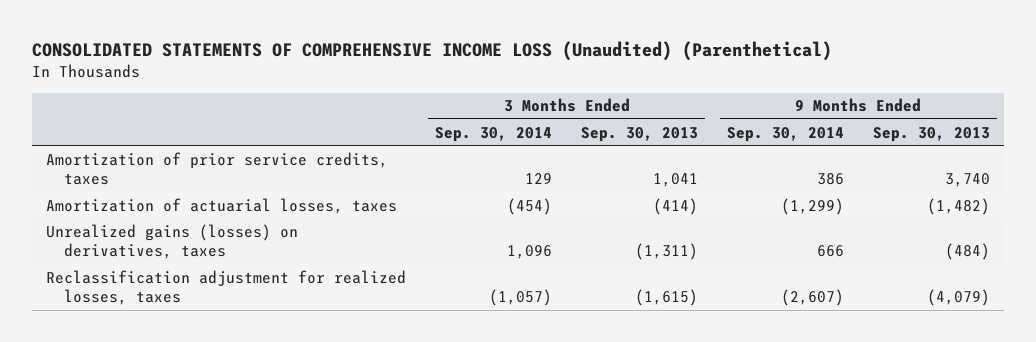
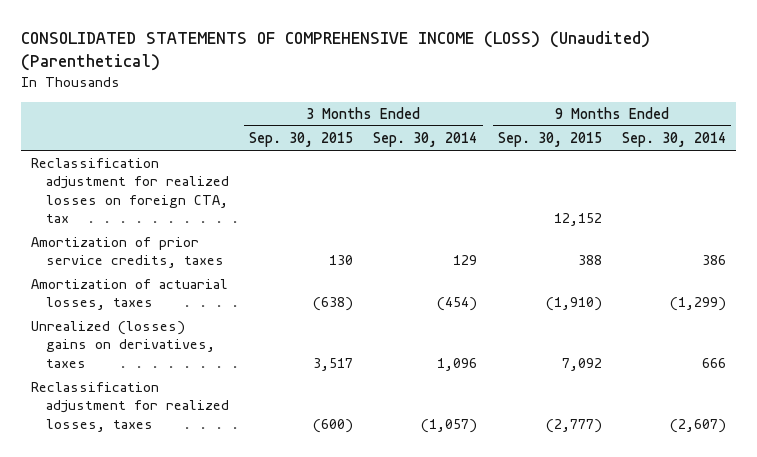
[32,41,833,62] CONSOLIDATED STATEMENTS OF COMPREHENSIVE INCOME LOSS (Unaudited) (Parenthetical) -> [21,31,651,72] CONSOLIDATED STATEMENTS OF COMPREHENSIVE INCOME (LOSS) (Unaudited) (Parenthetical)
[580,126,698,142] Sep. 30, 2013 -> none
[872,126,990,142] Sep. 30, 2013 -> none
none -> [249,132,354,148] Sep. 30, 2015
none -> [497,132,602,148] Sep. 30, 2015
none -> [31,158,229,223] Reclassification adjustment for realized losses on foreign CTA, tax
[46,223,299,260] Unrealized gains (losses) on derivatives, taxes -> [31,321,215,368] Unrealized (losses) gains on derivatives, taxes

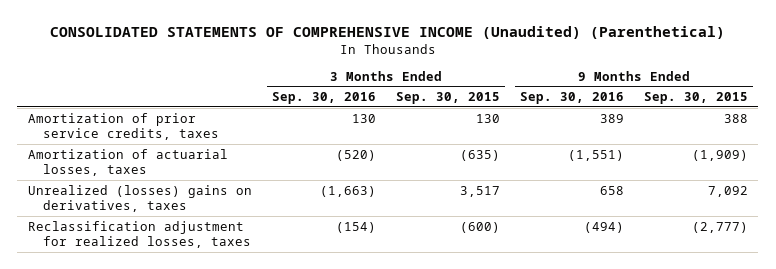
[21,31,651,72] CONSOLIDATED STATEMENTS OF COMPREHENSIVE INCOME (LOSS) (Unaudited) (Parenthetical) -> [49,25,725,39] CONSOLIDATED STATEMENTS OF COMPREHENSIVE INCOME (Unaudited) (Parenthetical)
[373,132,478,148] Sep. 30, 2014 -> none
[622,132,727,148] Sep. 30, 2014 -> none
none -> [271,92,376,105] Sep. 30, 2016
none -> [519,92,624,105] Sep. 30, 2016
[31,158,229,223] Reclassification adjustment for realized losses on foreign CTA, tax -> none
[313,297,354,312] (638) -> [459,149,500,161] (635)
[545,297,602,312] (1,910) -> [692,149,749,161] (1,909)

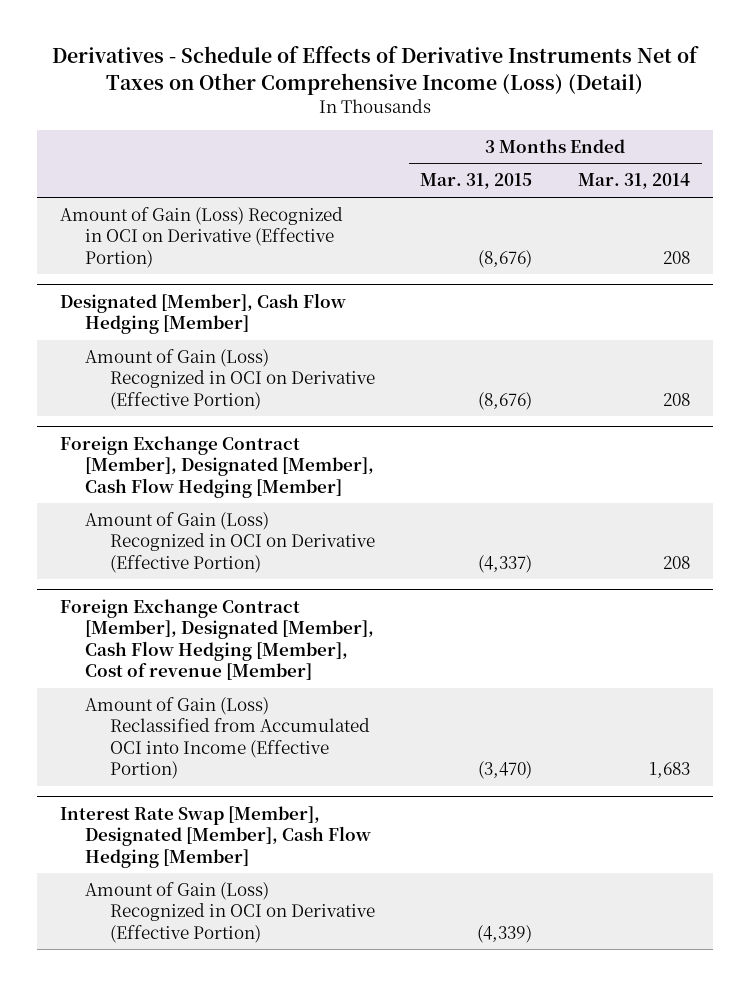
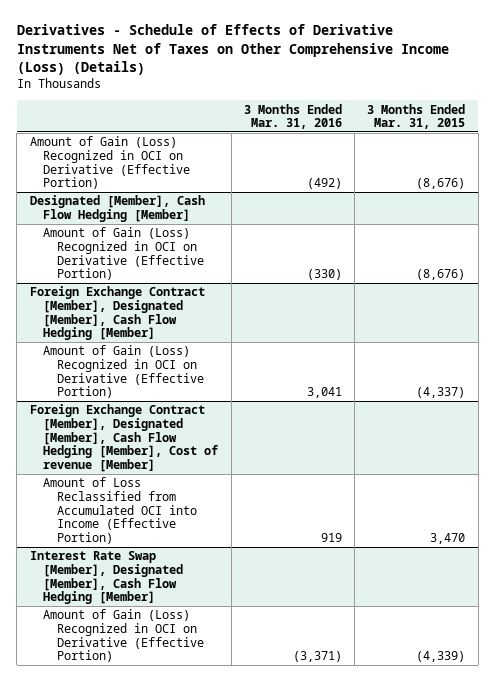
[51,46,699,95] Derivatives - Schedule of Effects of Derivative Instruments Net of Taxes on Other Comprehensive Income (Loss) (Detail) -> [16,24,449,76] Derivatives - Schedule of Effects of Derivative Instruments Net of Taxes on Other Comprehensive Income (Loss) (Details)
[578,173,691,190] Mar. 31, 2014 -> none
none -> [243,103,342,130] 3 Months Ended Mar. 31, 2016
[84,697,370,780] Amount of Gain (Loss) Reclassified from Accumulated OCI into Income (Effective Portion) -> [43,477,197,545] Amount of Loss Reclassified from Accumulated OCI into Income (Effective Portion)
[478,761,533,780] (3,470) -> [430,533,466,545] 3,470

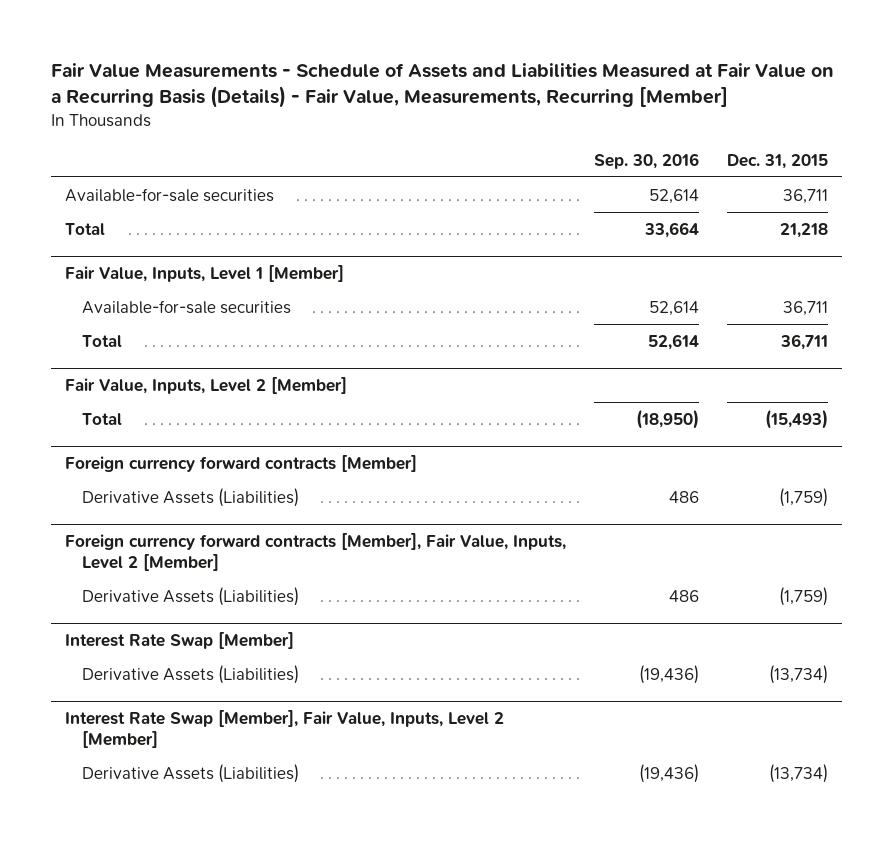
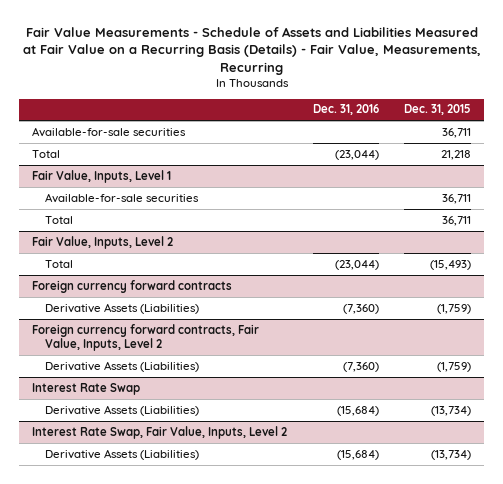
[51,63,835,109] Fair Value Measurements - Schedule of Assets and Liabilities Measured at Fair Value on a Recurring Basis (Details) - Fair Value, Measurements, Recurring [Member] -> [22,26,481,76] Fair Value Measurements - Schedule of Assets and Liabilities Measured at Fair Value on a Recurring Basis (Details) - Fair Value, Measurements, Recurring
[593,152,699,169] Sep. 30, 2016 -> none
none -> [312,104,379,116] Dec. 31, 2016
[64,265,344,283] Fair Value, Inputs, Level 1 [Member] -> [32,169,172,183] Fair Value, Inputs, Level 1
[64,377,347,395] Fair Value, Inputs, Level 2 [Member] -> [32,235,174,249] Fair Value, Inputs, Level 2
[64,455,417,473] Foreign currency forward contracts [Member] -> [32,279,233,293] Foreign currency forward contracts
[64,533,566,572] Foreign currency forward contracts [Member], Fair Value, Inputs, Level 2 [Member] -> [32,323,260,352] Foreign currency forward contracts, Fair Value, Inputs, Level 2
[64,632,294,650] Interest Rate Swap [Member] -> [32,382,141,395] Interest Rate Swap
[64,710,504,749] Interest Rate Swap [Member], Fair Value, Inputs, Level 2 [Member] -> [32,425,288,439] Interest Rate Swap, Fair Value, Inputs, Level 2

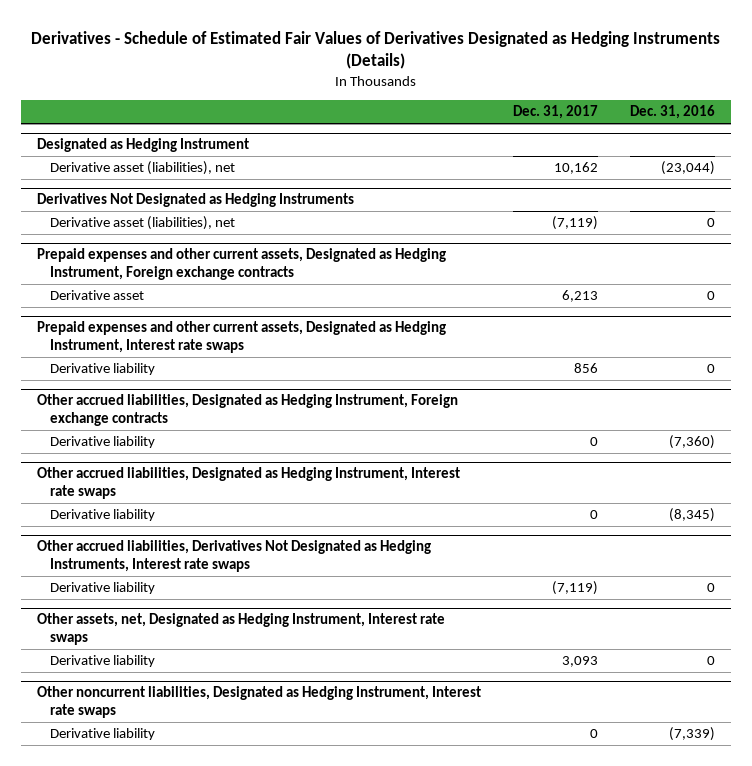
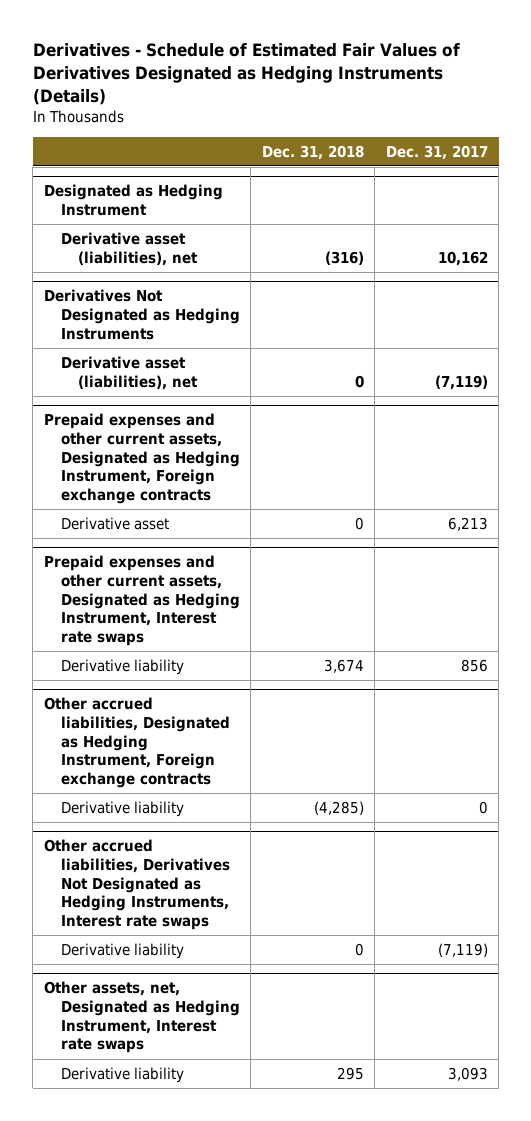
[629,105,715,120] Dec. 31, 2016 -> none
none -> [261,144,364,160] Dec. 31, 2018
[37,467,461,500] Other accrued liabilities, Designated as Hedging Instrument, Interest rate swaps -> none
[49,509,155,522] Derivative liability -> none
[37,686,482,719] Other noncurrent liabilities, Designated as Hedging Instrument, Interest rate swaps -> none
[49,728,155,741] Derivative liability -> none

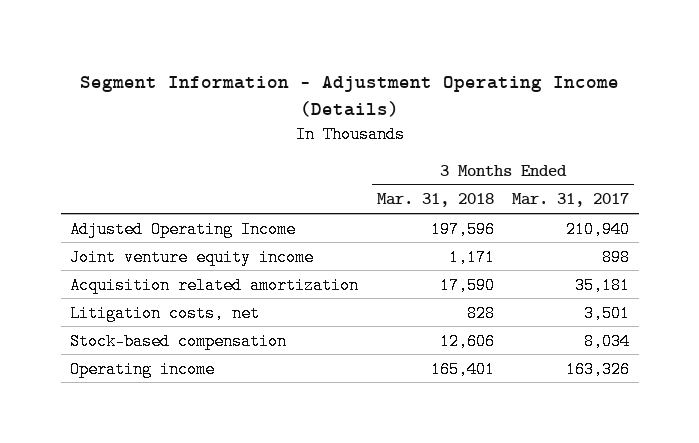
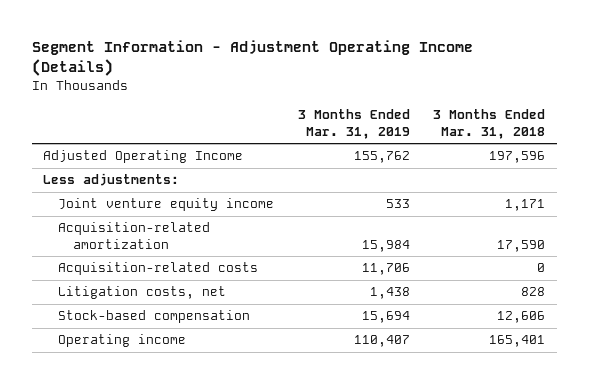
[512,193,630,208] Mar. 31, 2017 -> none
none -> [297,109,410,140] 3 Months Ended Mar. 31, 2019
none -> [43,173,180,187] Less adjustments:
[70,276,360,294] Acquisition related amortization -> [58,222,211,250] Acquisition-related amortization
none -> [58,262,259,276] Acquisition-related costs

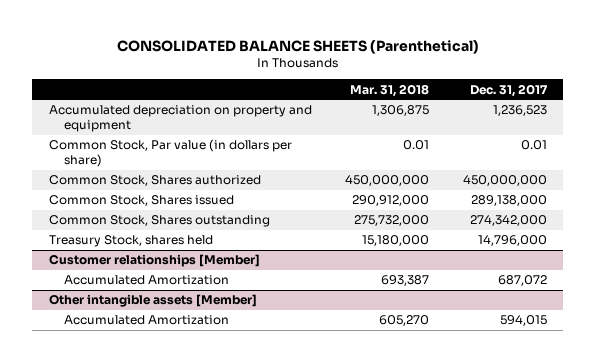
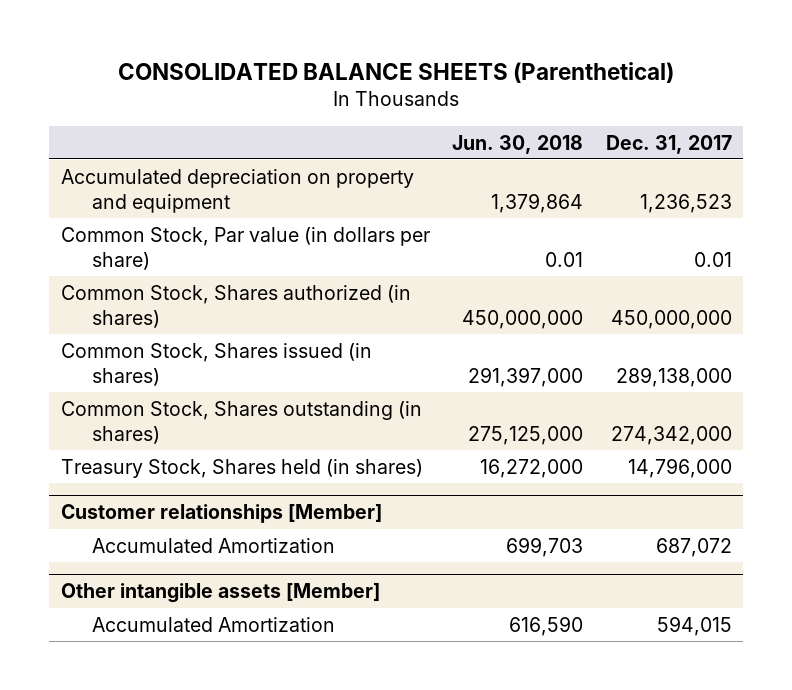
[350,83,430,97] Mar. 31, 2018 -> none
none -> [452,134,584,154] Jun. 30, 2018
[48,175,261,187] Common Stock, Shares authorized -> [60,284,411,329] Common Stock, Shares authorized (in shares)
[48,195,234,207] Common Stock, Shares issued -> [60,342,372,387] Common Stock, Shares issued (in shares)
[48,215,270,228] Common Stock, Shares outstanding -> [60,400,422,445] Common Stock, Shares outstanding (in shares)
[48,235,213,248] Treasury Stock, shares held -> [60,458,423,478] Treasury Stock, Shares held (in shares)

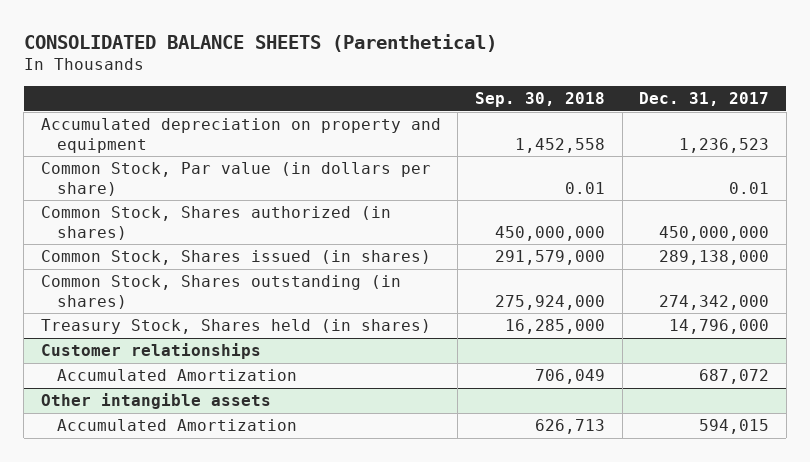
[452,134,584,154] Jun. 30, 2018 -> none
none -> [474,92,605,108] Sep. 30, 2018
[60,504,382,524] Customer relationships [Member] -> [40,343,261,360] Customer relationships
[60,583,380,604] Other intangible assets [Member] -> [40,393,271,410] Other intangible assets

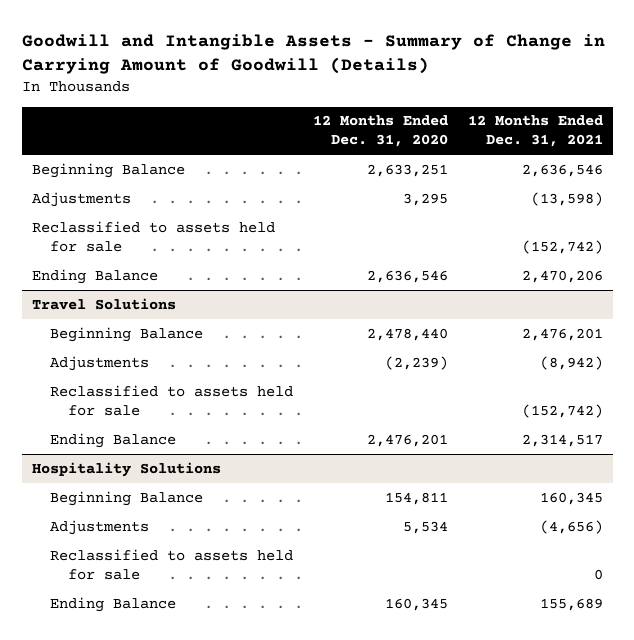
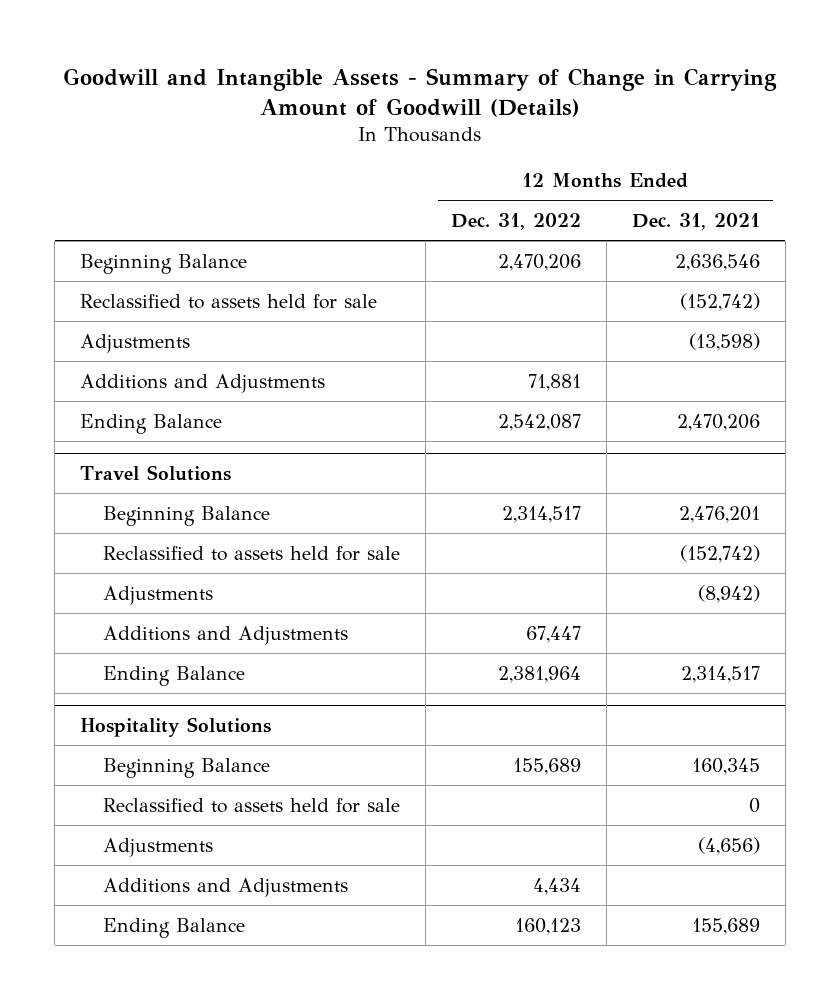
[312,115,448,148] 12 Months Ended Dec. 31, 2020 -> none
none -> [450,212,581,230] Dec. 31, 2022
[31,191,131,207] Adjustments -> [80,333,191,353] Adjustments
none -> [80,373,326,393] Additions and Adjustments
[49,355,149,371] Adjustments -> [102,585,213,605] Adjustments
none -> [102,625,348,645] Additions and Adjustments
[49,519,149,535] Adjustments -> [102,837,213,857] Adjustments
none -> [102,877,348,897] Additions and Adjustments

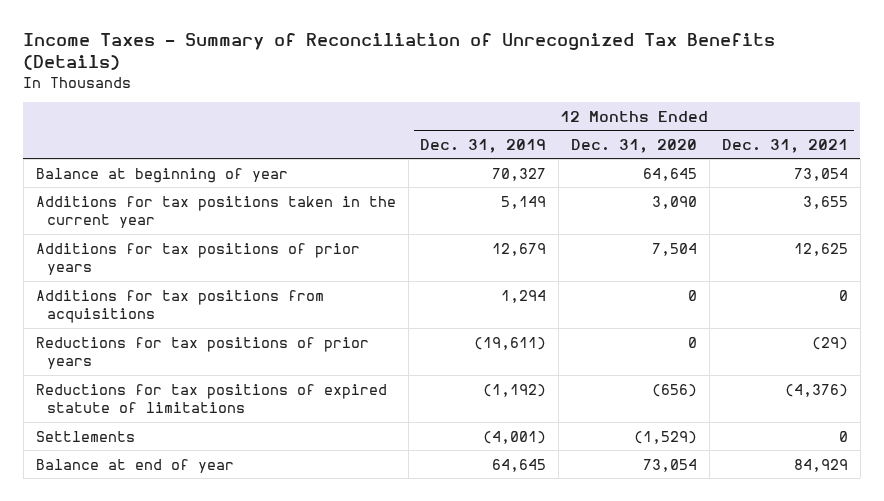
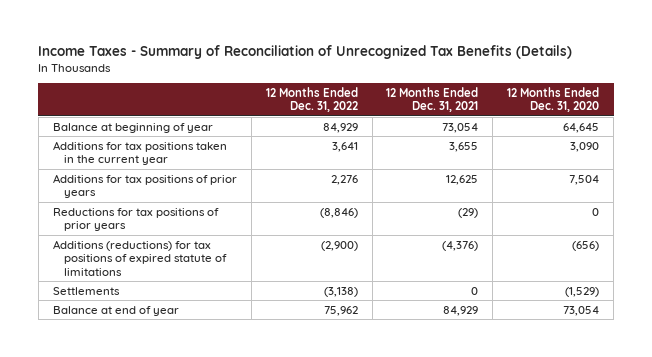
[420,138,547,153] Dec. 31, 2019 -> none
none -> [265,86,358,113] 12 Months Ended Dec. 31, 2022
[35,289,324,324] Additions for tax positions from acquisitions -> none
[35,383,387,414] Reductions for tax positions of expired statute of limitations -> [52,239,227,276] Additions (reductions) for tax positions of expired statute of limitations

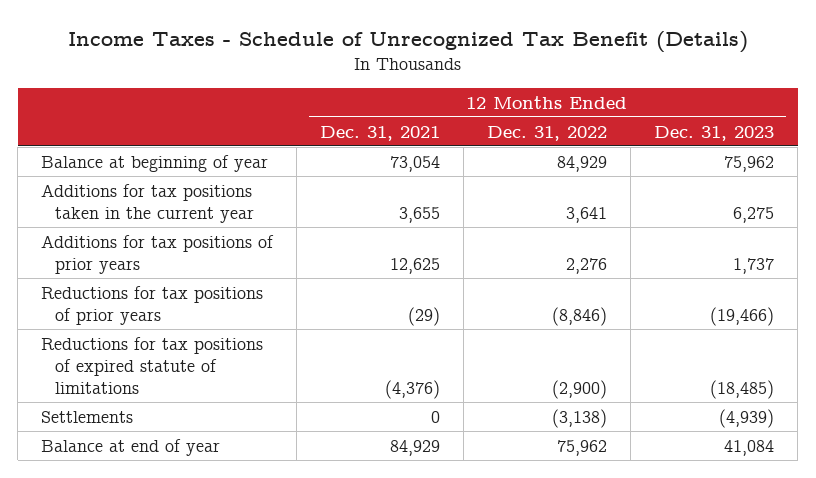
[38,45,573,60] Income Taxes - Summary of Reconciliation of Unrecognized Tax Benefits (Details) -> [67,30,748,53] Income Taxes - Schedule of Unrecognized Tax Benefit (Details)
[507,86,600,113] 12 Months Ended Dec. 31, 2020 -> none
none -> [654,125,775,141] Dec. 31, 2023
[52,239,227,276] Additions (reductions) for tax positions of expired statute of limitations -> [41,336,264,395] Reductions for tax positions of expired statute of limitations

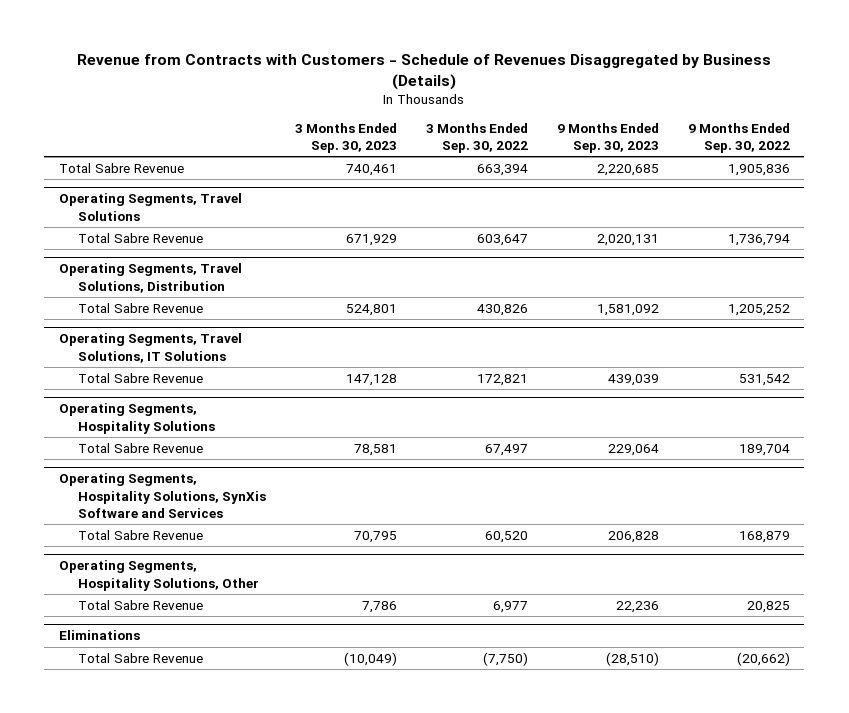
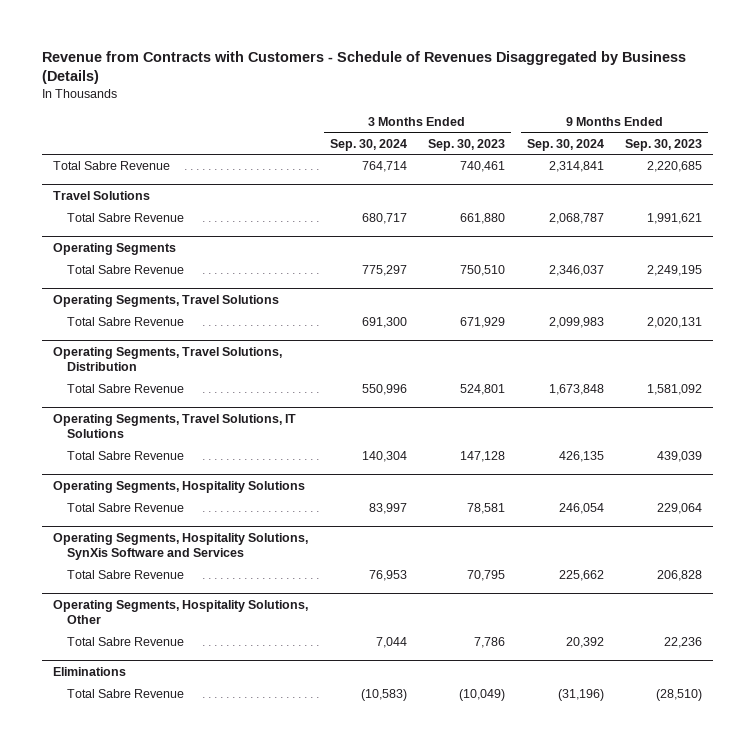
[425,122,528,154] 3 Months Ended Sep. 30, 2022 -> none
[687,122,790,154] 9 Months Ended Sep. 30, 2022 -> none
none -> [329,138,407,151] Sep. 30, 2024
none -> [526,138,604,151] Sep. 30, 2024
none -> [53,190,151,200] Travel Solutions
none -> [67,213,185,223] Total Sabre Revenue
none -> [53,242,177,255] Operating Segments
none -> [67,265,185,275] Total Sabre Revenue

